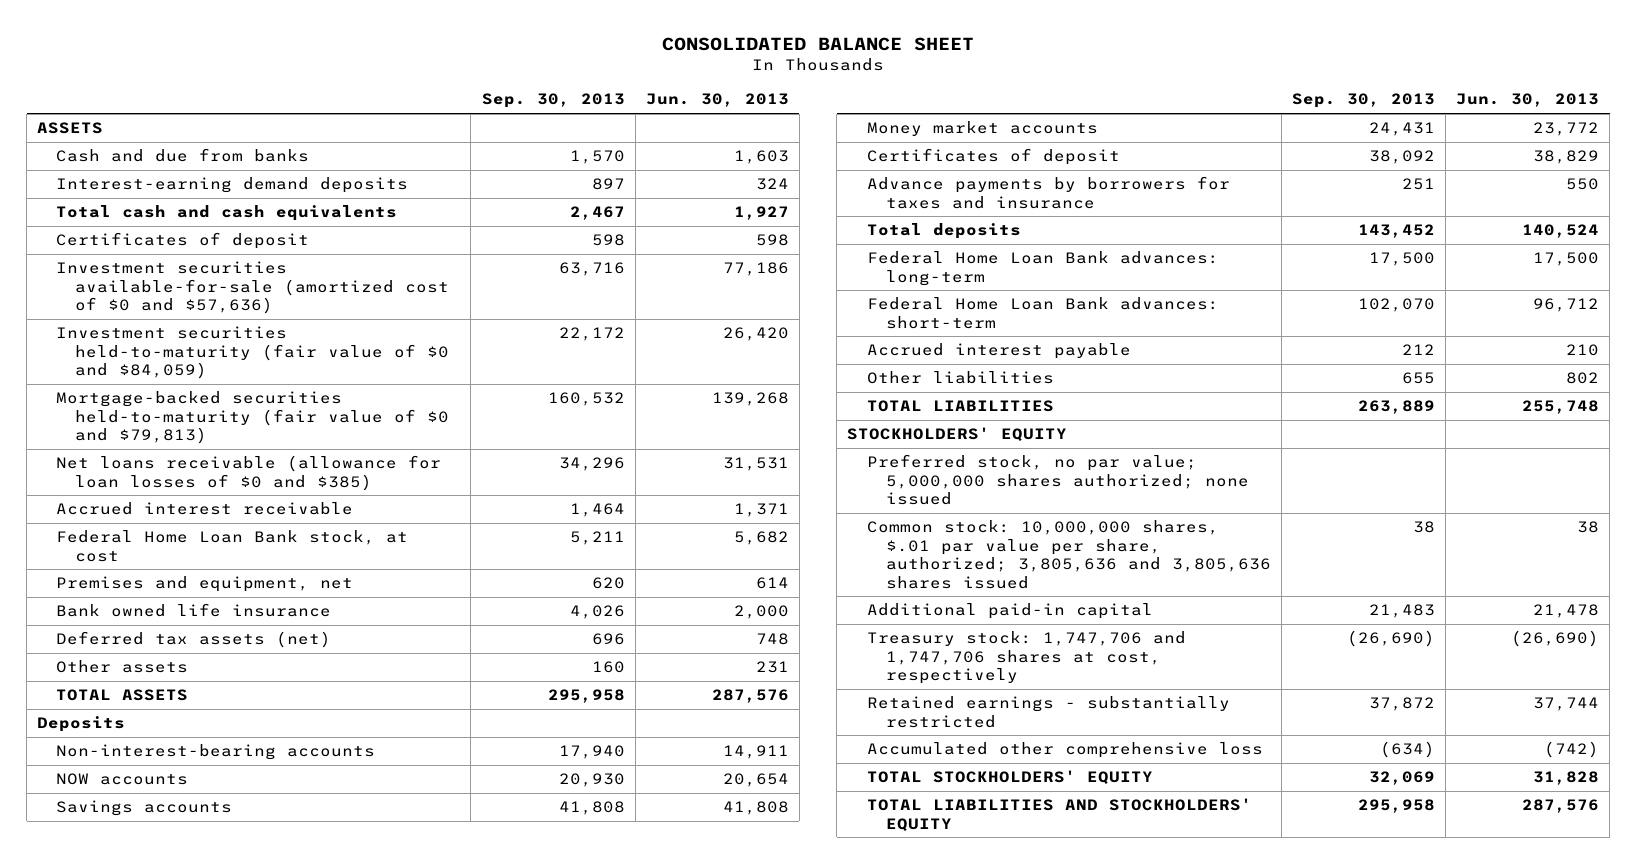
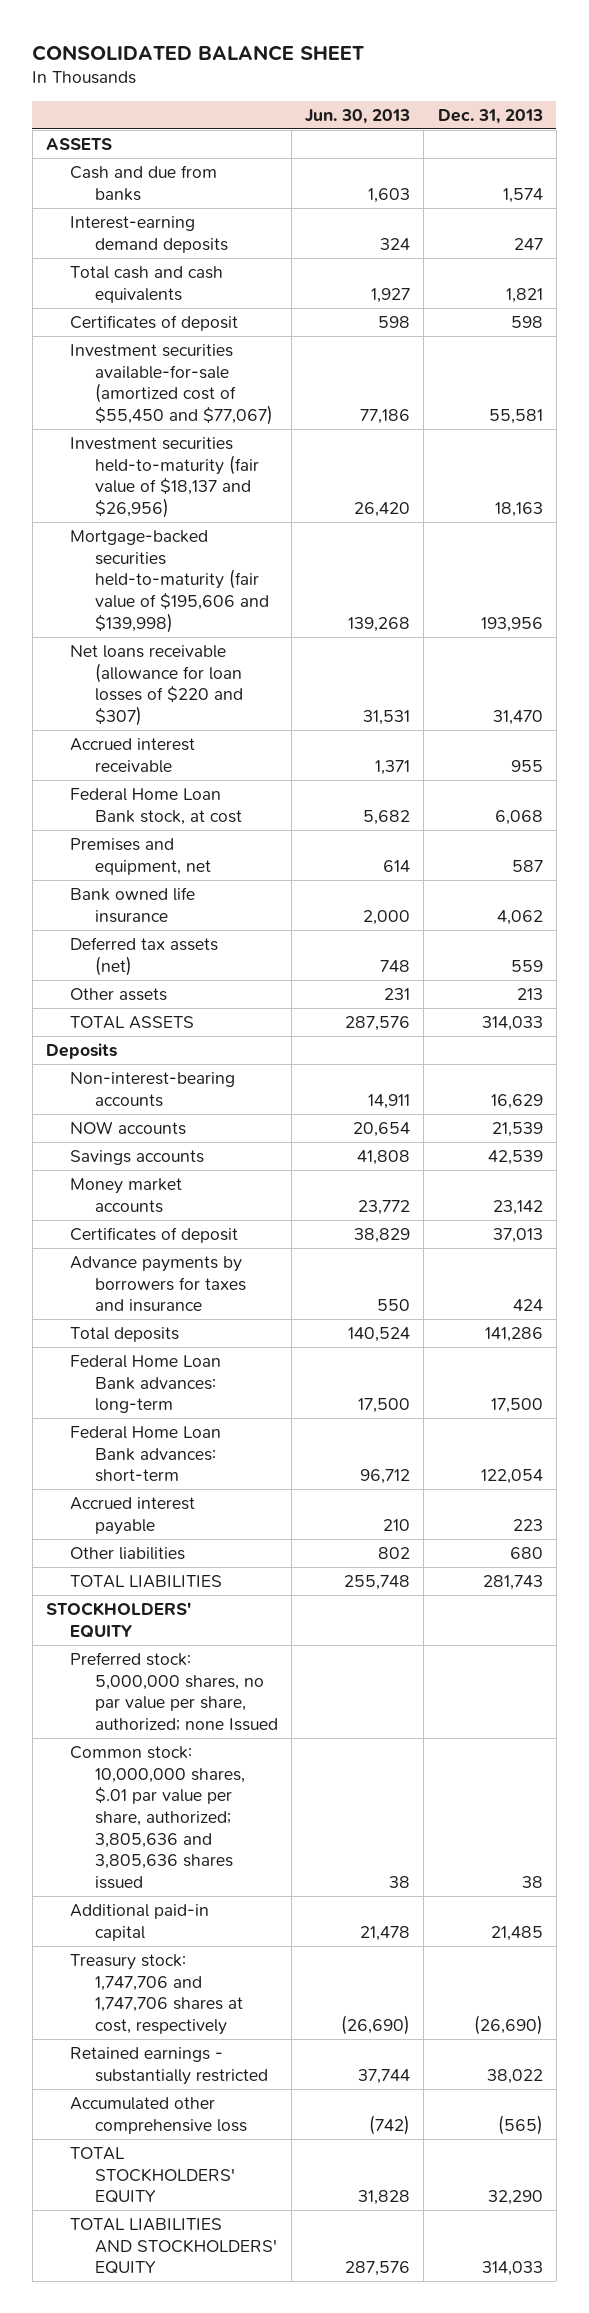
[481,93,625,109] Sep. 30, 2013 -> none
none -> [437,108,543,124] Dec. 31, 2013
[56,261,450,315] Investment securities available-for-sale (amortized cost of $0 and $57,636) -> [70,343,273,425] Investment securities available-for-sale (amortized cost of $55,450 and $77,067)
[56,326,450,380] Investment securities held-to-maturity (fair value of $0 and $84,059) -> [70,436,259,518] Investment securities held-to-maturity (fair value of $18,137 and $26,956)
[56,391,450,445] Mortgage-backed securities held-to-maturity (fair value of $0 and $79,813) -> [70,529,269,633] Mortgage-backed securities held-to-maturity (fair value of $195,606 and $139,998)
[56,455,442,491] Net loans receivable (allowance for loan losses of $0 and $385) -> [70,644,243,726] Net loans receivable (allowance for loan losses of $220 and $307)
[866,454,1249,506] Preferred stock, no par value; 5,000,000 shares authorized; none issued -> [70,1651,278,1731] Preferred stock: 5,000,000 shares, no par value per share, authorized; none Issued

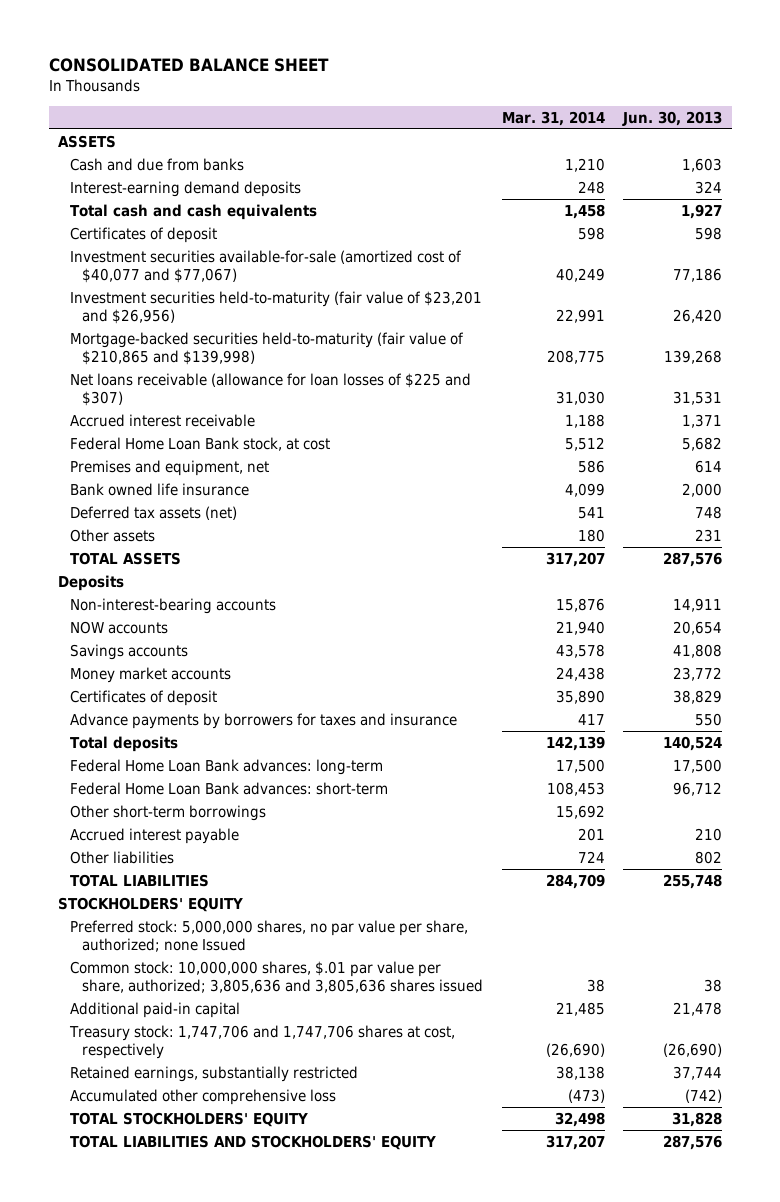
[437,108,543,124] Dec. 31, 2013 -> none
none -> [501,110,605,126] Mar. 31, 2014
[70,343,273,425] Investment securities available-for-sale (amortized cost of $55,450 and $77,067) -> [69,249,462,284] Investment securities available-for-sale (amortized cost of $40,077 and $77,067)
[70,436,259,518] Investment securities held-to-maturity (fair value of $18,137 and $26,956) -> [69,290,482,325] Investment securities held-to-maturity (fair value of $23,201 and $26,956)
[70,529,269,633] Mortgage-backed securities held-to-maturity (fair value of $195,606 and $139,998) -> [69,331,464,366] Mortgage-backed securities held-to-maturity (fair value of $210,865 and $139,998)
[70,644,243,726] Net loans receivable (allowance for loan losses of $220 and $307) -> [69,372,471,407] Net loans receivable (allowance for loan losses of $225 and $307)
none -> [69,804,266,821] Other short-term borrowings
[70,2046,268,2085] Retained earnings - substantially restricted -> [69,1065,358,1082] Retained earnings, substantially restricted

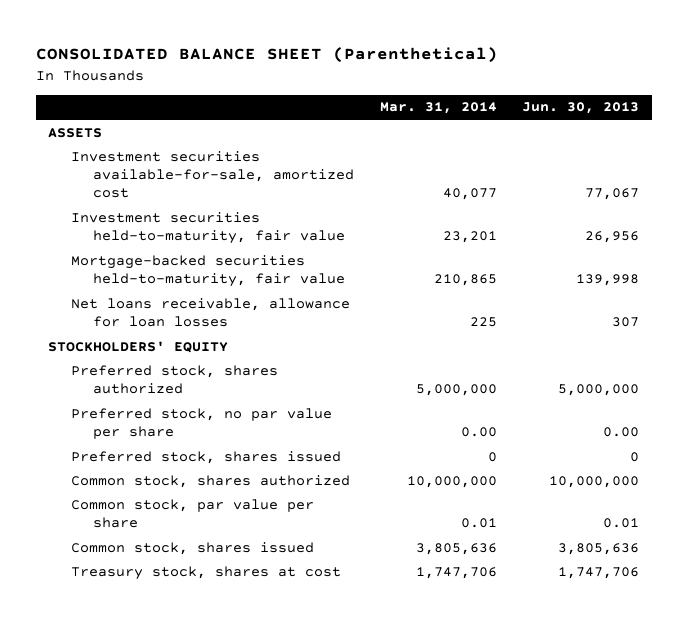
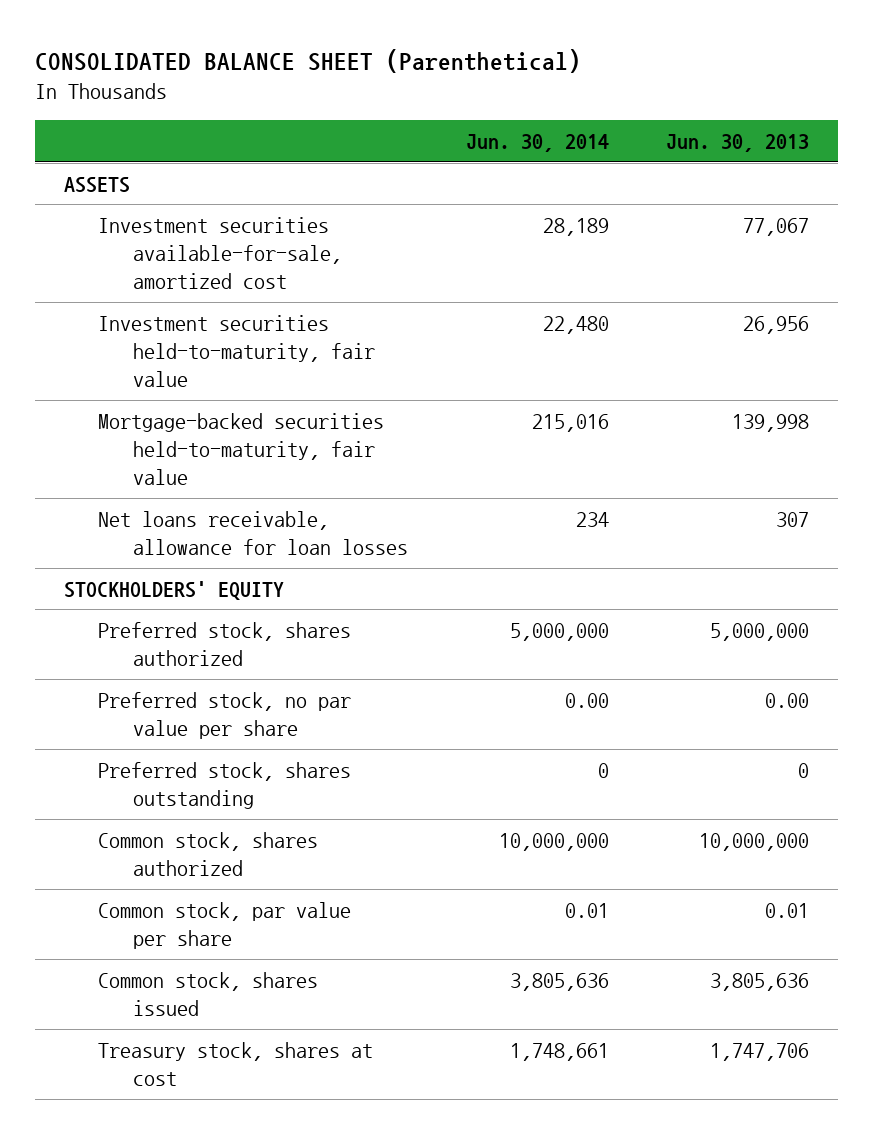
[379,102,497,115] Mar. 31, 2014 -> none
none -> [465,134,609,153] Jun. 30, 2014
[70,450,341,464] Preferred stock, shares issued -> [98,761,352,810] Preferred stock, shares outstanding

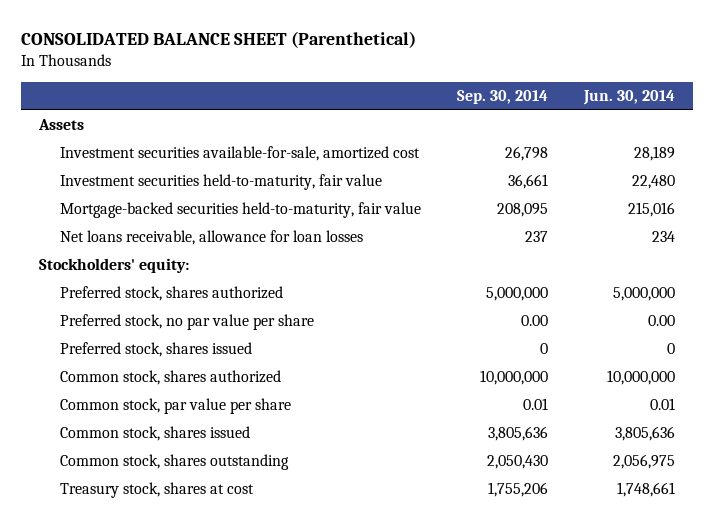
[666,134,810,153] Jun. 30, 2013 -> none
none -> [456,90,548,105] Sep. 30, 2014
[63,176,130,193] ASSETS -> [38,119,85,131] Assets
[63,580,284,600] STOCKHOLDERS' EQUITY -> [39,258,190,274] Stockholders' equity:
[98,761,352,810] Preferred stock, shares outstanding -> [59,342,252,358] Preferred stock, shares issued
none -> [59,454,289,471] Common stock, shares outstanding

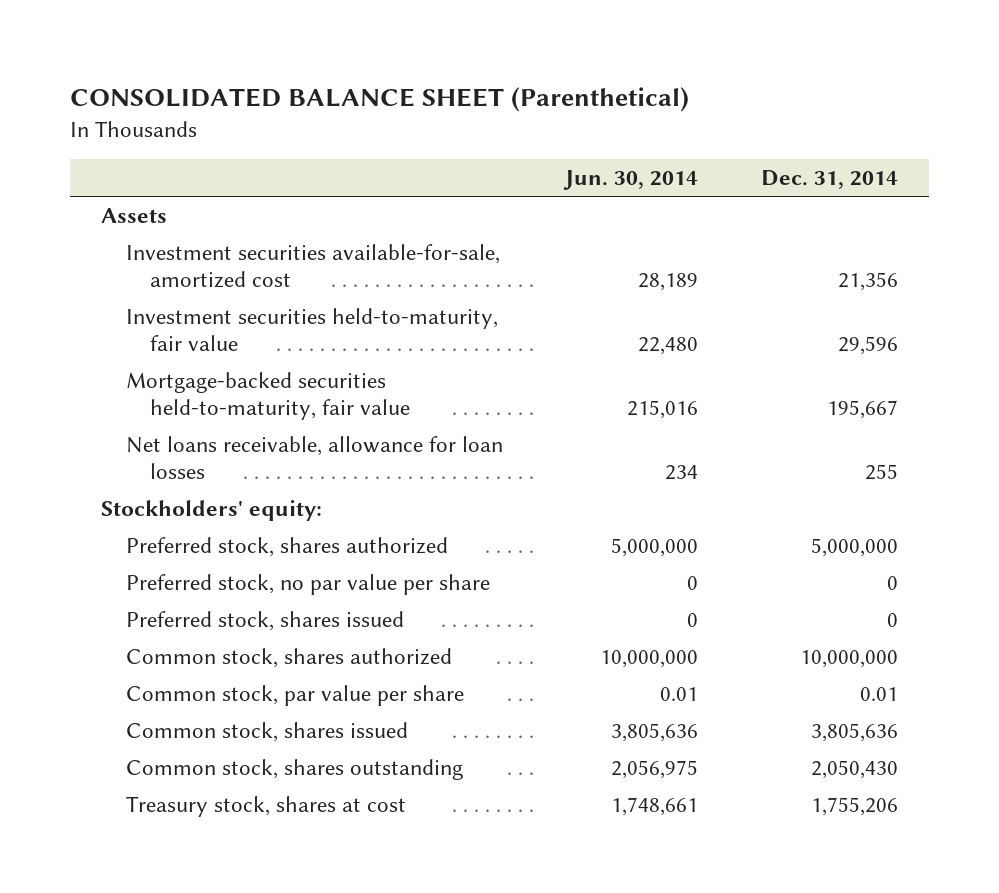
[456,90,548,105] Sep. 30, 2014 -> none
none -> [760,170,898,190] Dec. 31, 2014
[648,315,676,327] 0.00 -> [687,575,699,590] 0

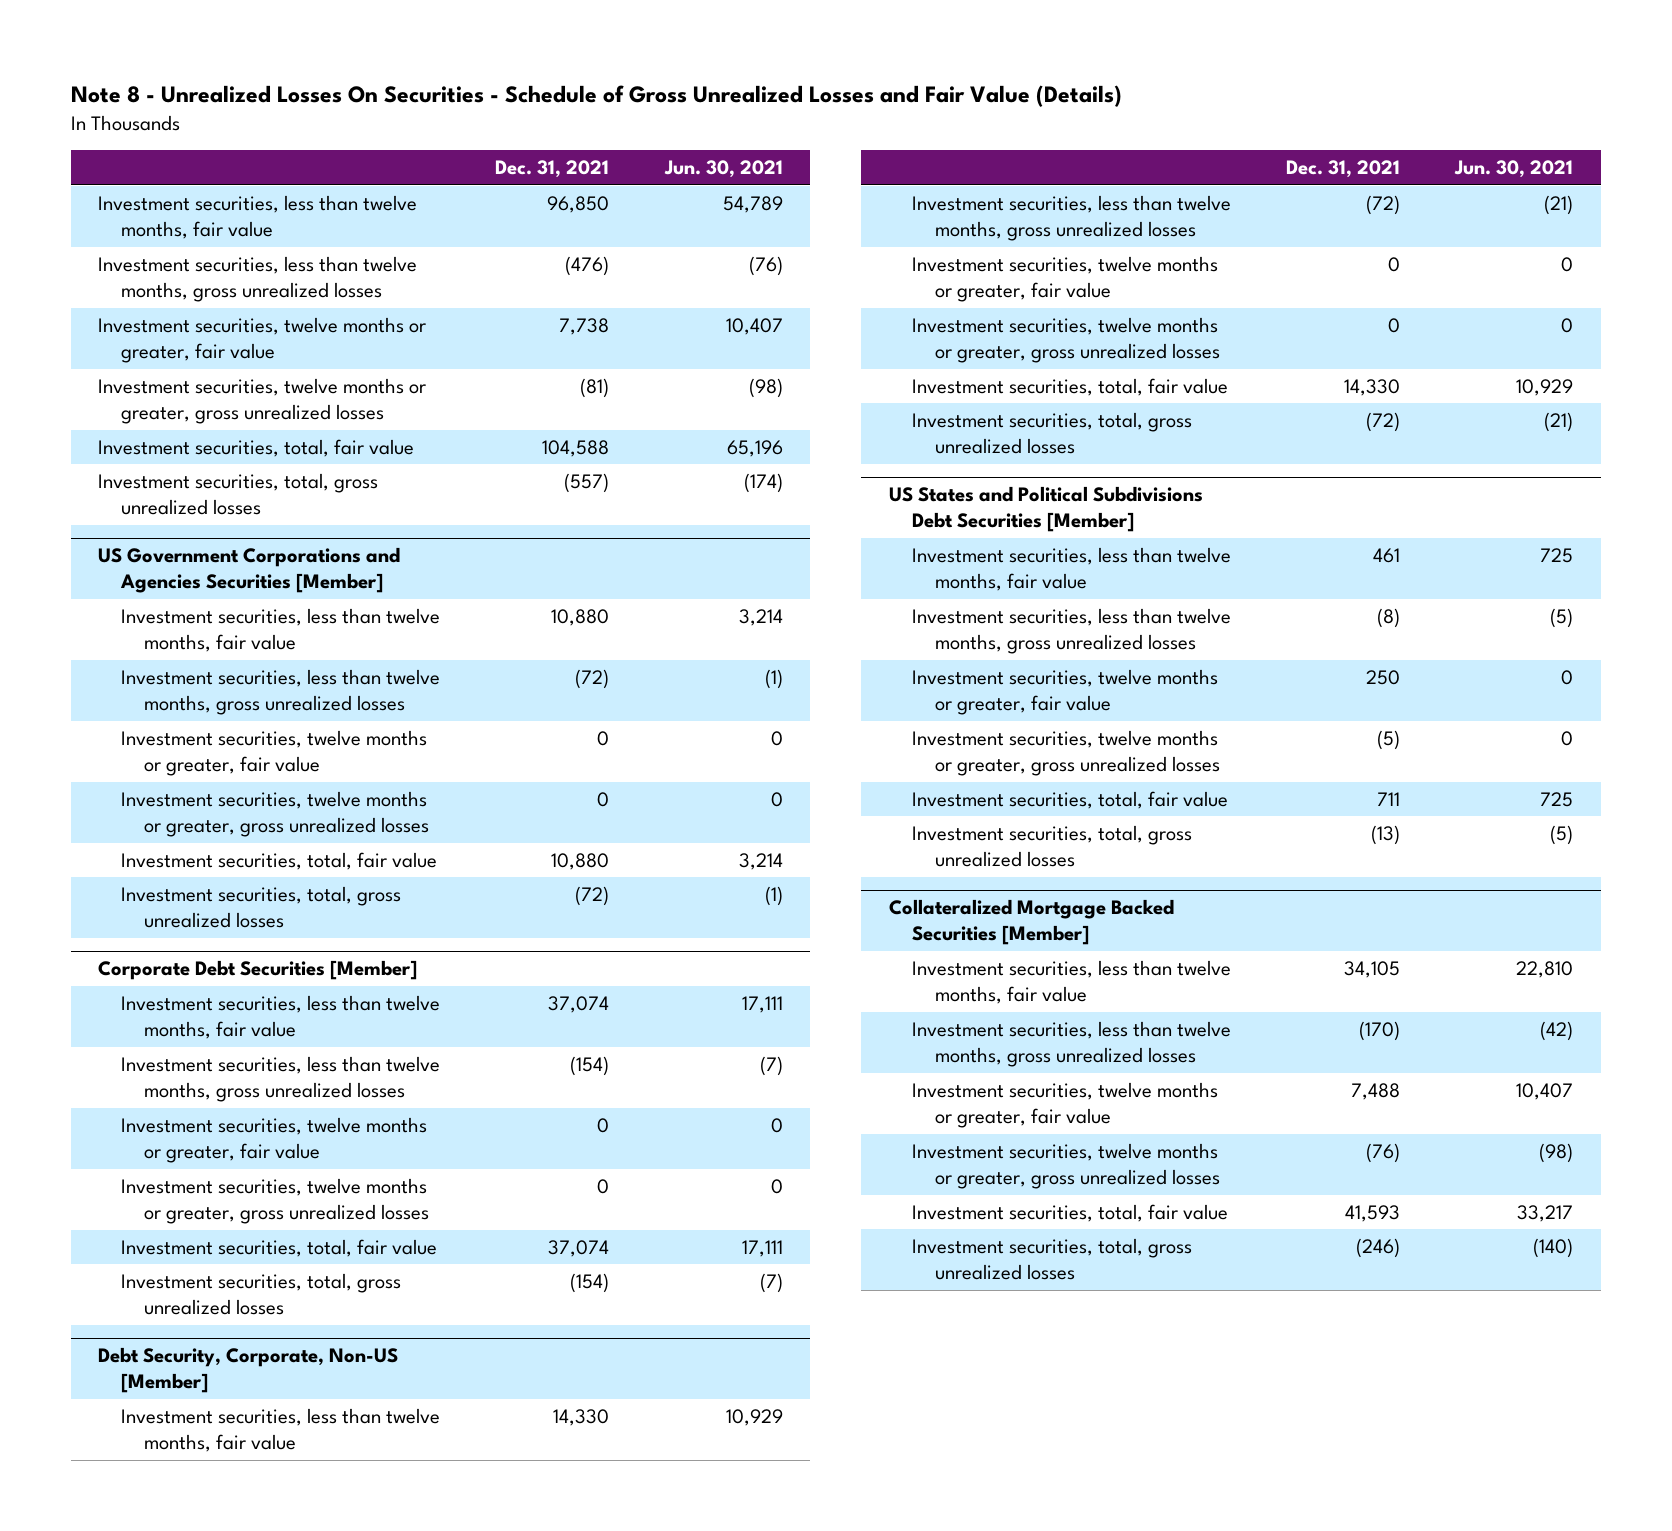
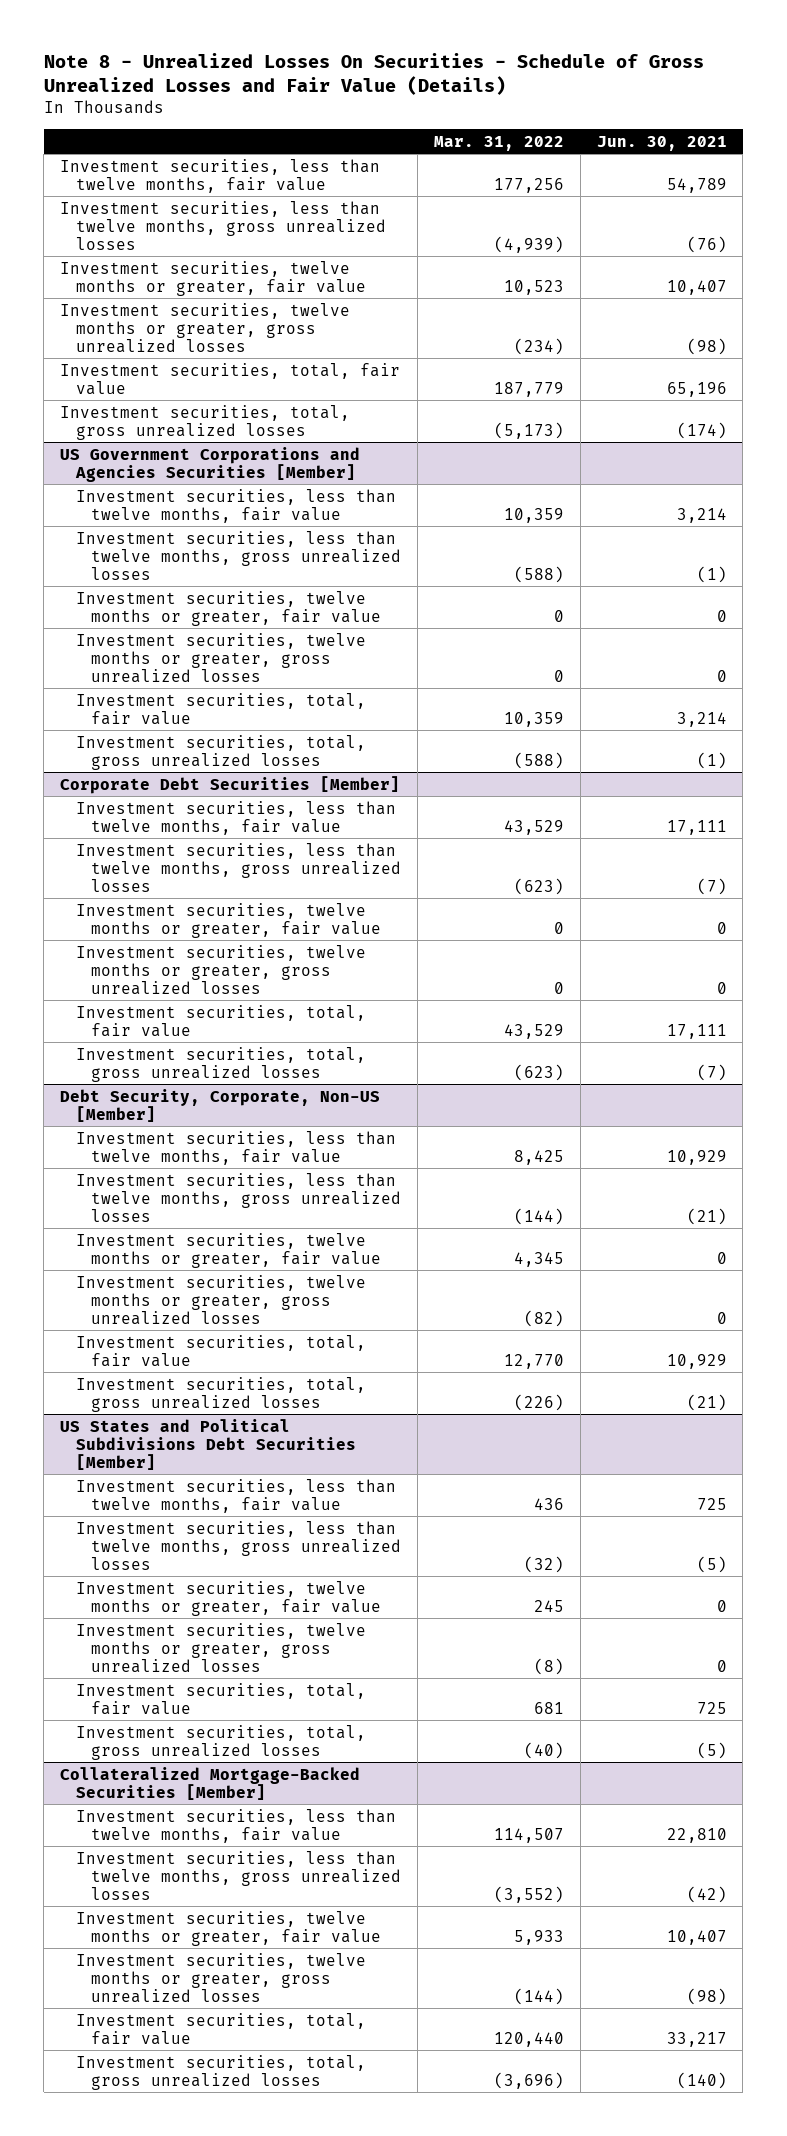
[495,160,610,179] Dec. 31, 2021 -> none
none -> [433,135,564,151] Mar. 31, 2022
[889,899,1175,946] Collateralized Mortgage Backed Securities [Member] -> [60,1766,361,1800] Collateralized Mortgage-Backed Securities [Member]

